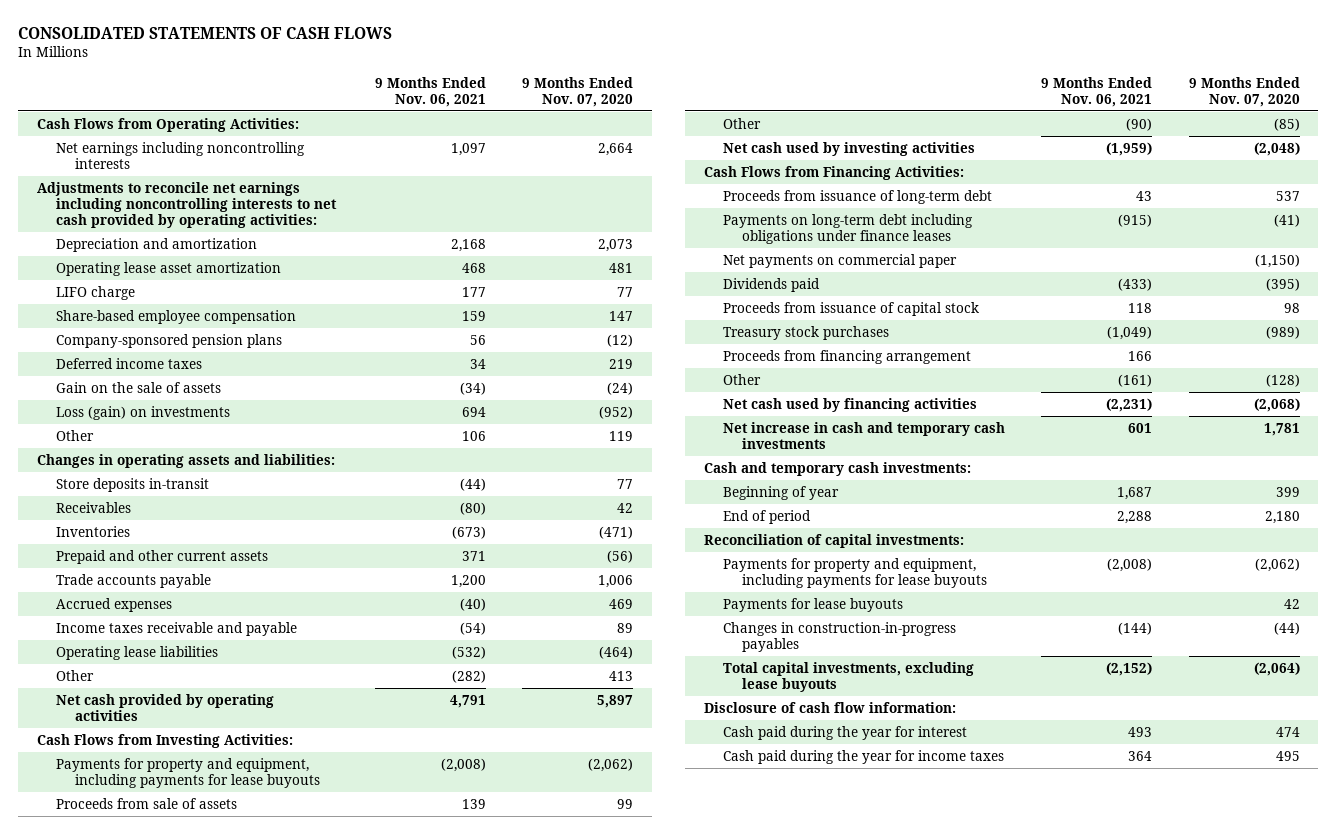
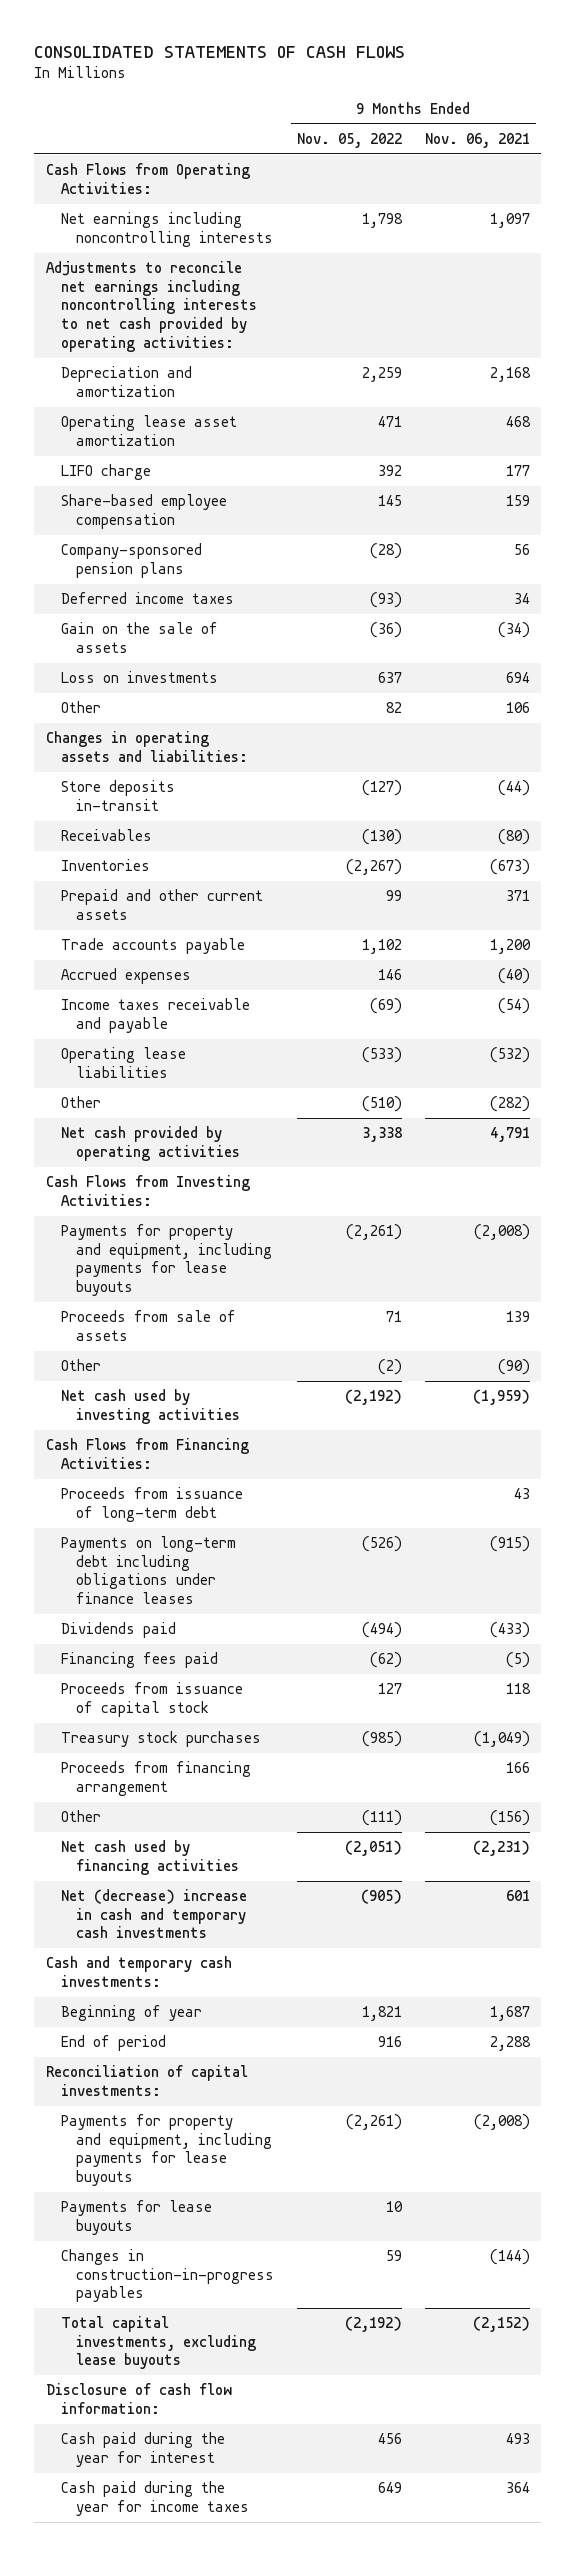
[522,76,634,107] 9 Months Ended Nov. 07, 2020 -> none
none -> [296,132,402,148] Nov. 05, 2022
[55,405,230,420] Loss (gain) on investments -> [60,671,218,684] Loss on investments
[722,253,957,268] Net payments on commercial paper -> none
none -> [60,1652,218,1669] Financing fees paid
[1118,373,1153,387] (161) -> [489,1810,530,1827] (156)
[722,421,1005,450] Net increase in cash and temporary cash investments -> [60,1889,247,1939] Net (decrease) increase in cash and temporary cash investments

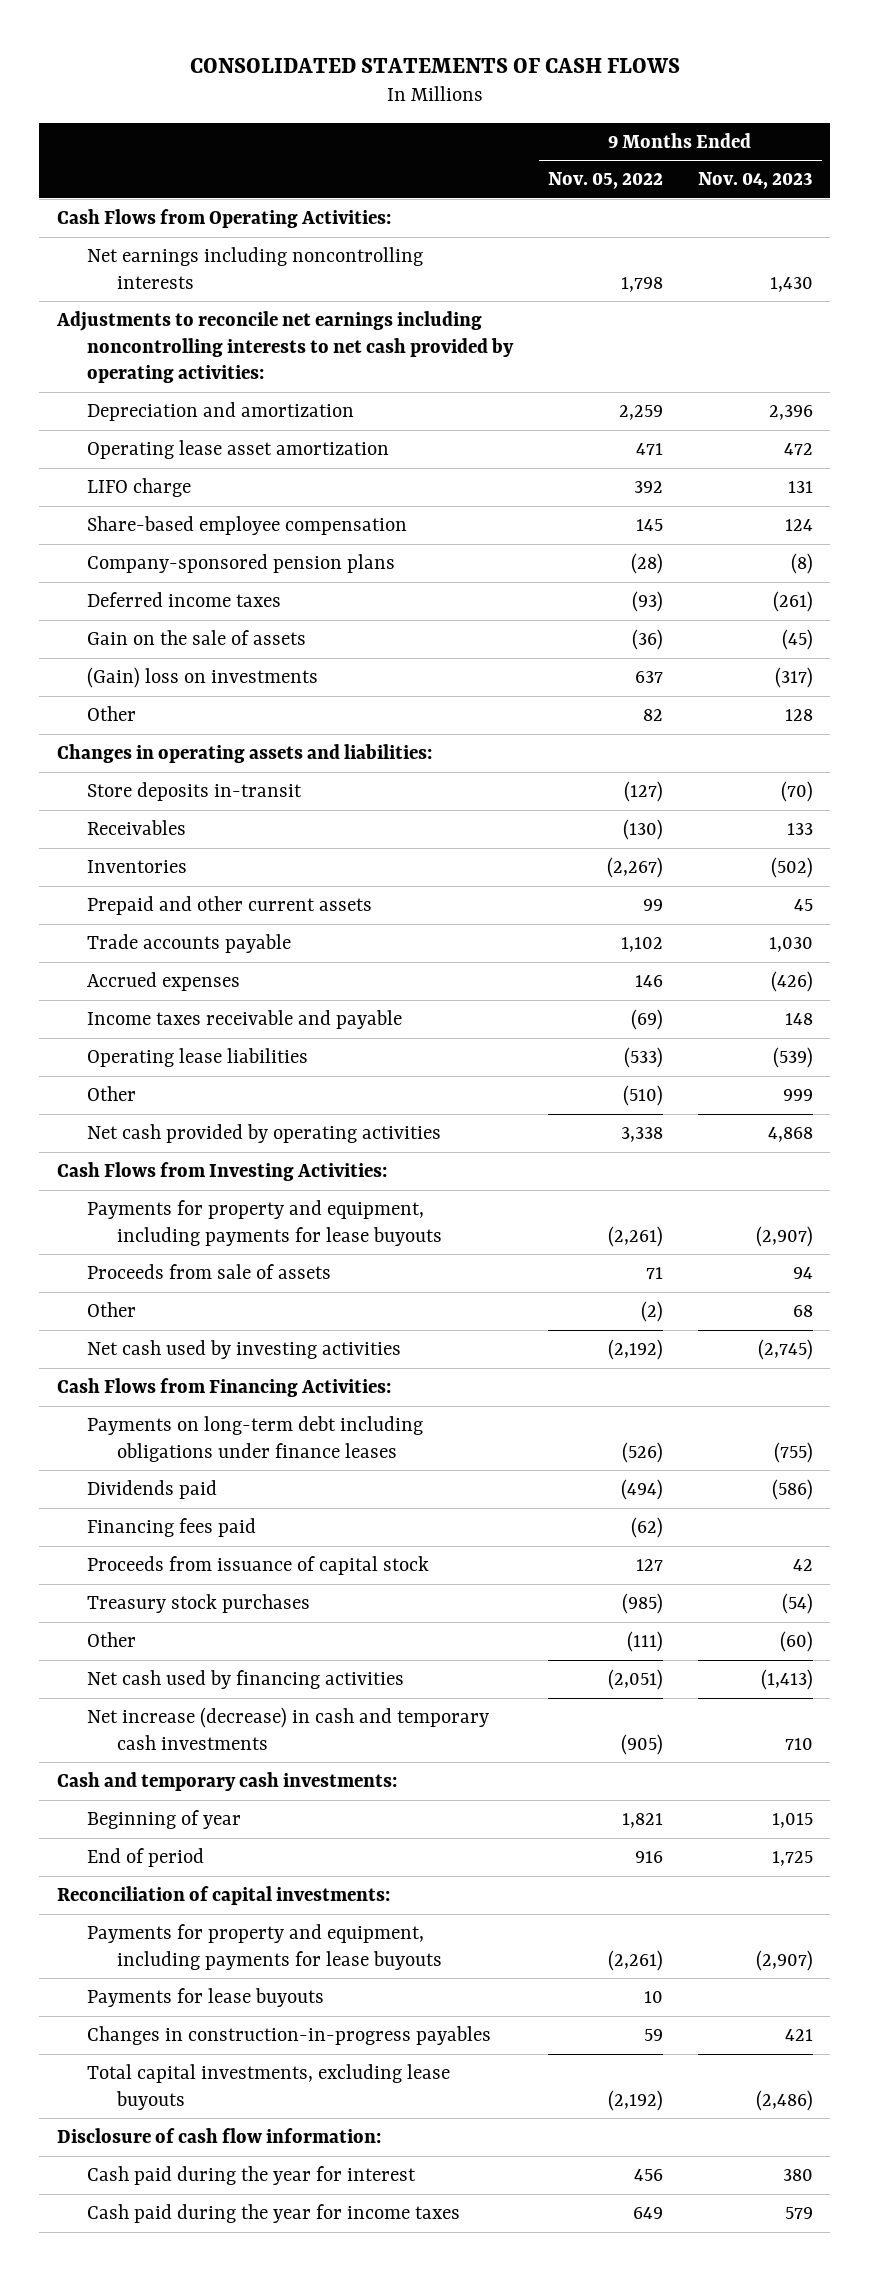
[424,132,530,148] Nov. 06, 2021 -> none
none -> [697,172,813,190] Nov. 04, 2023
[60,671,218,684] Loss on investments -> [86,666,318,688] (Gain) loss on investments
[60,1487,243,1522] Proceeds from issuance of long-term debt -> none
[60,1761,251,1796] Proceeds from financing arrangement -> none
[60,1889,247,1939] Net (decrease) increase in cash and temporary cash investments -> [86,1706,489,1750] Net increase (decrease) in cash and temporary cash investments

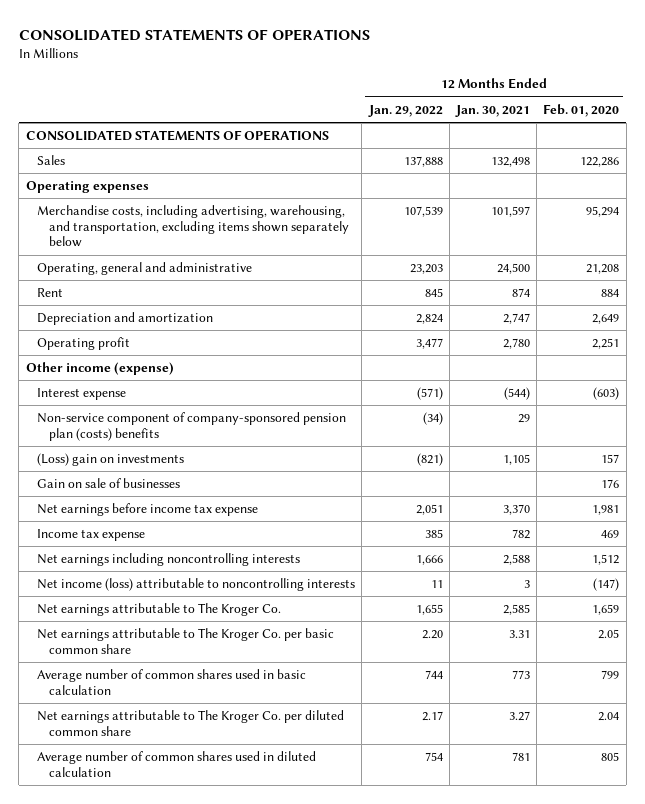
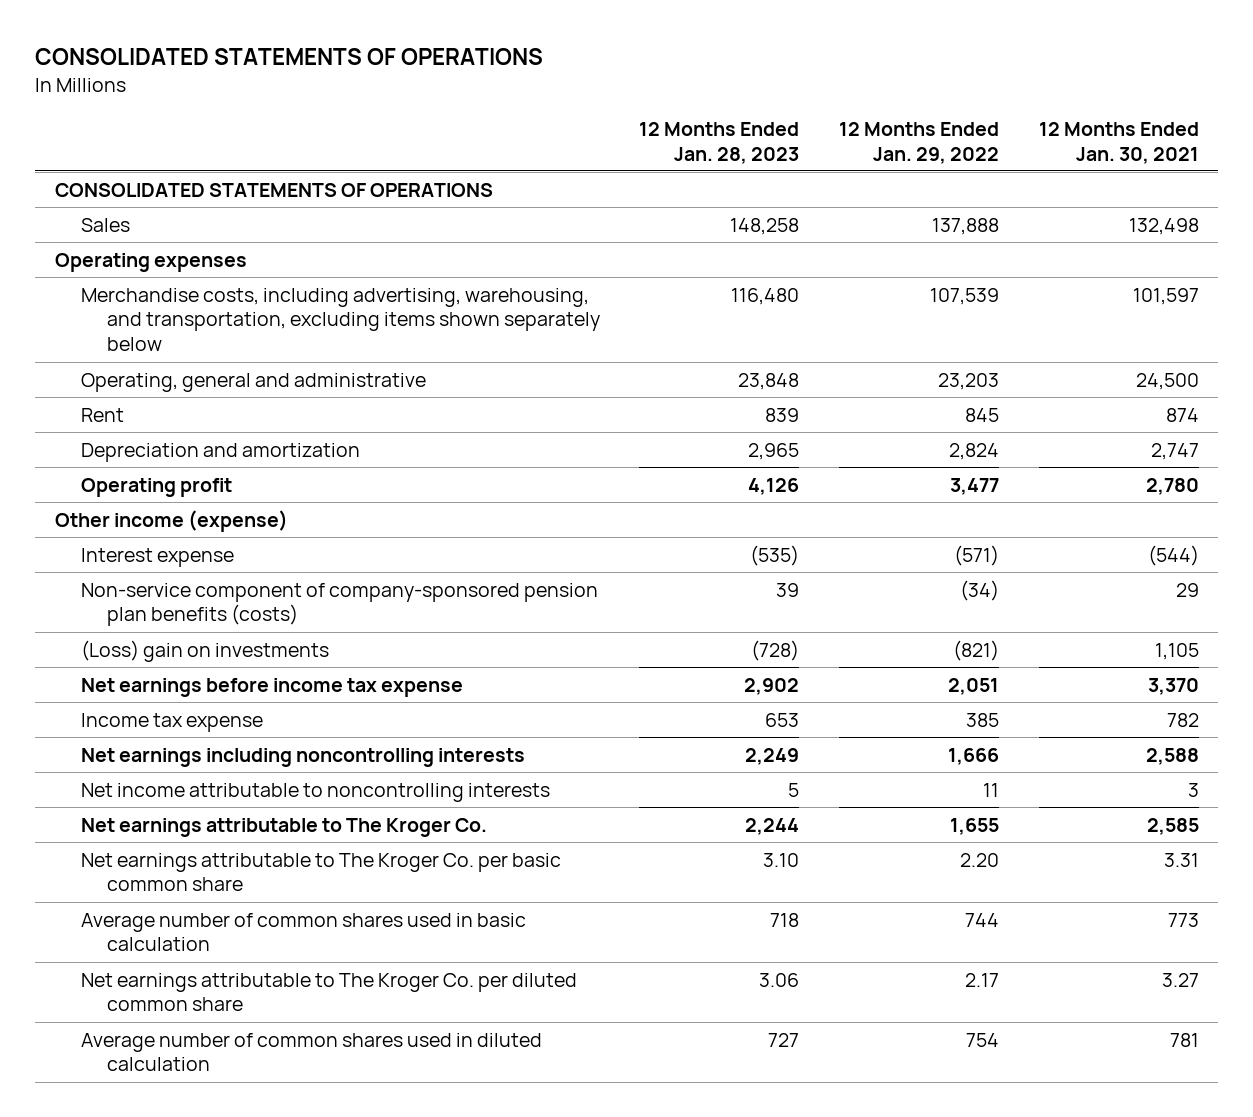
[543,103,620,117] Feb. 01, 2020 -> none
none -> [639,121,800,164] 12 Months Ended Jan. 28, 2023
[37,412,347,441] Non-service component of company-sponsored pension plan (costs) benefits -> [80,582,598,627] Non-service component of company-sponsored pension plan benefits (costs)
[37,478,181,489] Gain on sale of businesses -> none
[37,578,356,592] Net income (loss) attributable to noncontrolling interests -> [80,782,550,802] Net income attributable to noncontrolling interests

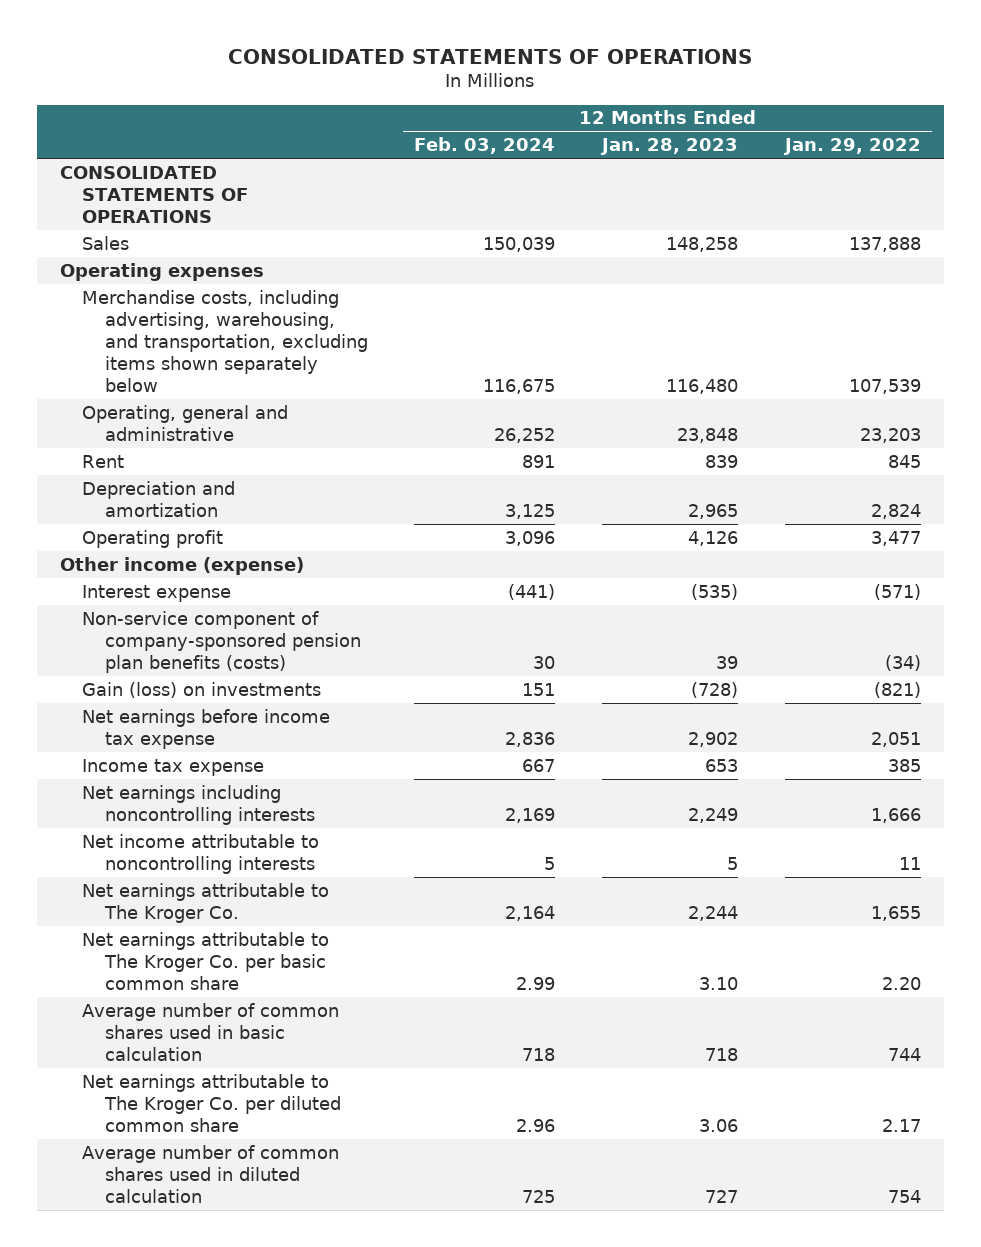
[1038,121,1199,164] 12 Months Ended Jan. 30, 2021 -> none
none -> [414,137,556,155] Feb. 03, 2024
[80,639,329,662] (Loss) gain on investments -> [82,681,322,698] Gain (loss) on investments

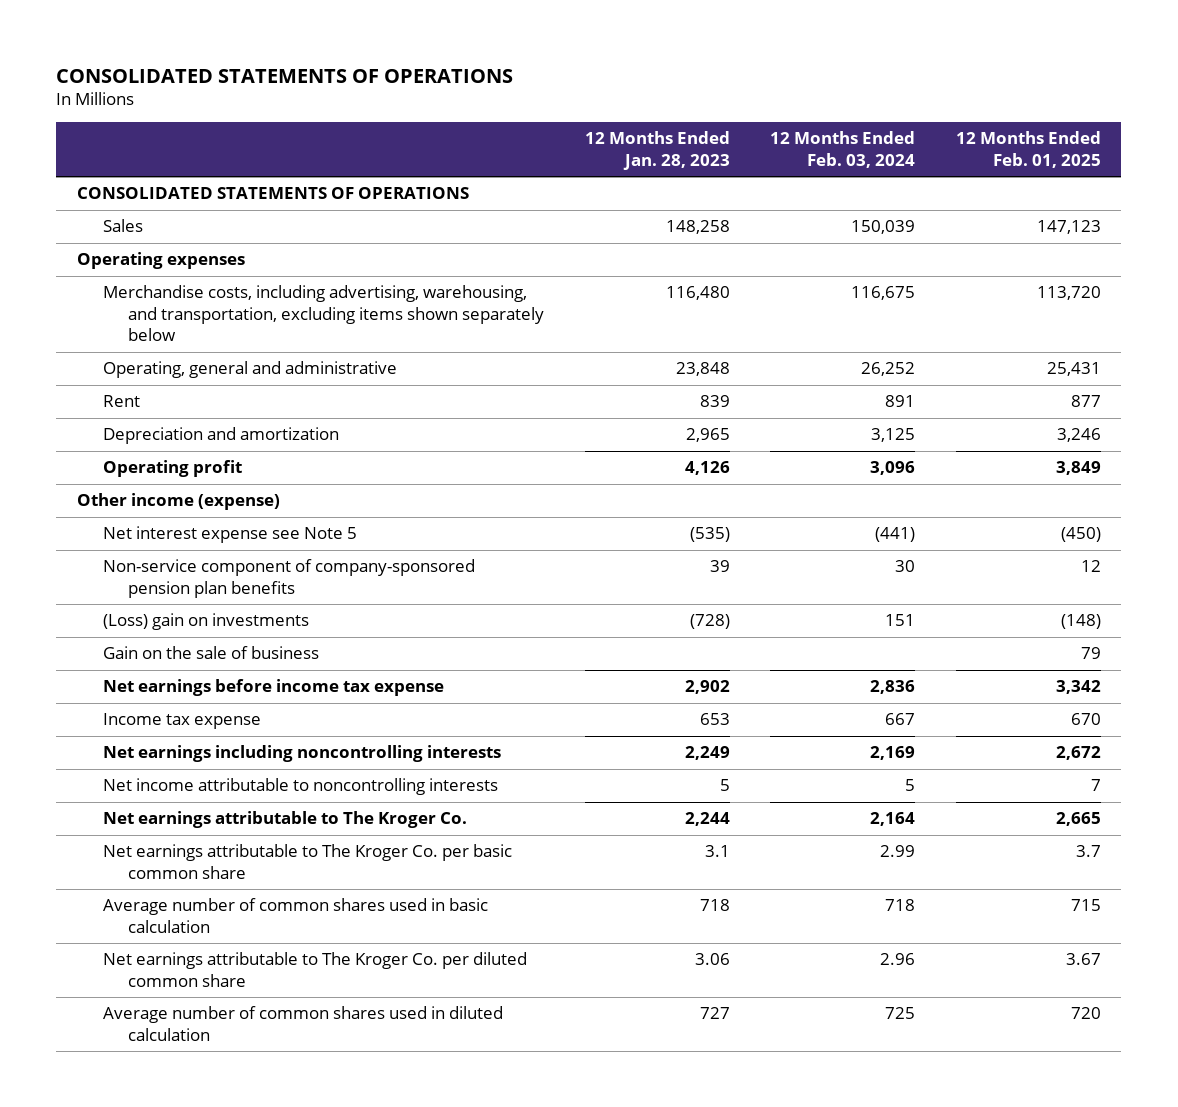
[782,138,921,156] Jan. 29, 2022 -> none
none -> [955,131,1101,168] 12 Months Ended Feb. 01, 2025
[82,584,232,602] Interest expense -> [102,526,357,544] Net interest expense see Note 5
[82,610,361,673] Non-service component of company-sponsored pension plan benefits (costs) -> [102,559,475,598] Non-service component of company-sponsored pension plan benefits
[82,681,322,698] Gain (loss) on investments -> [102,613,309,631] (Loss) gain on investments
none -> [102,646,319,660] Gain on the sale of business
[699,976,739,990] 3.10 -> [704,845,730,858] 3.1

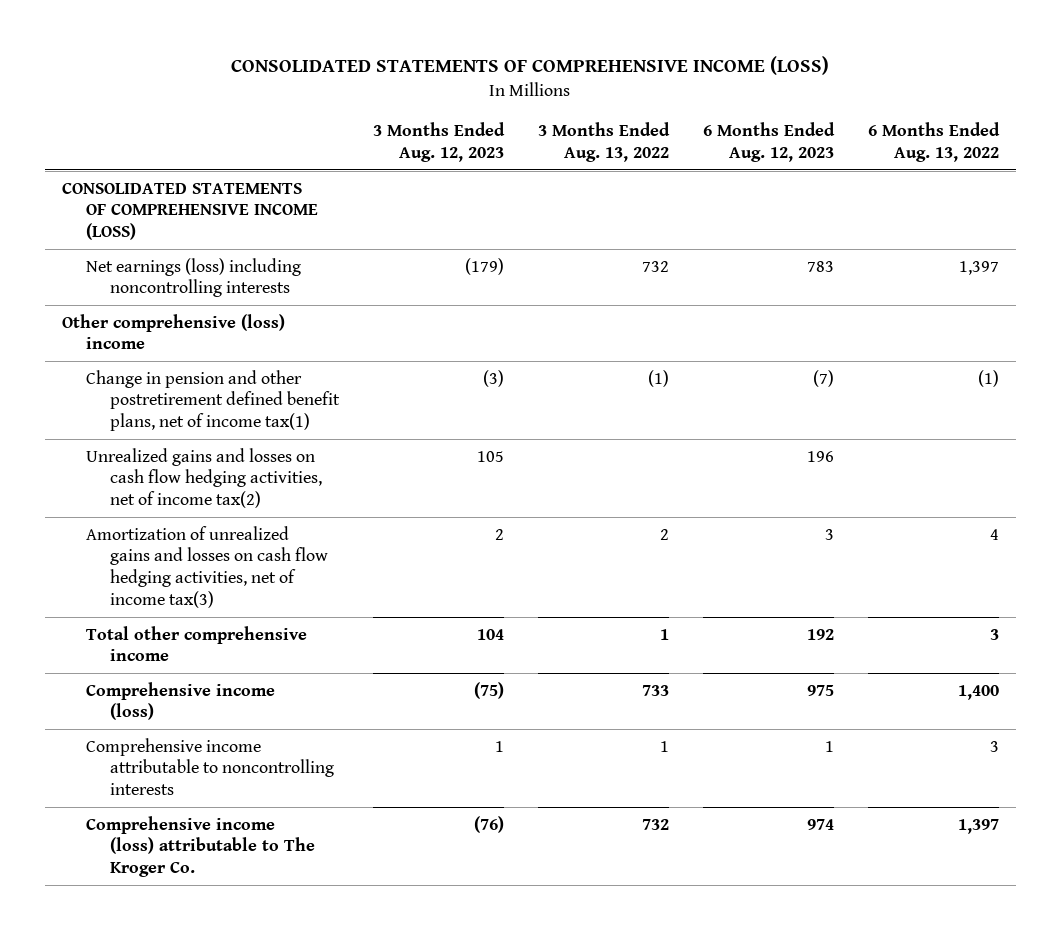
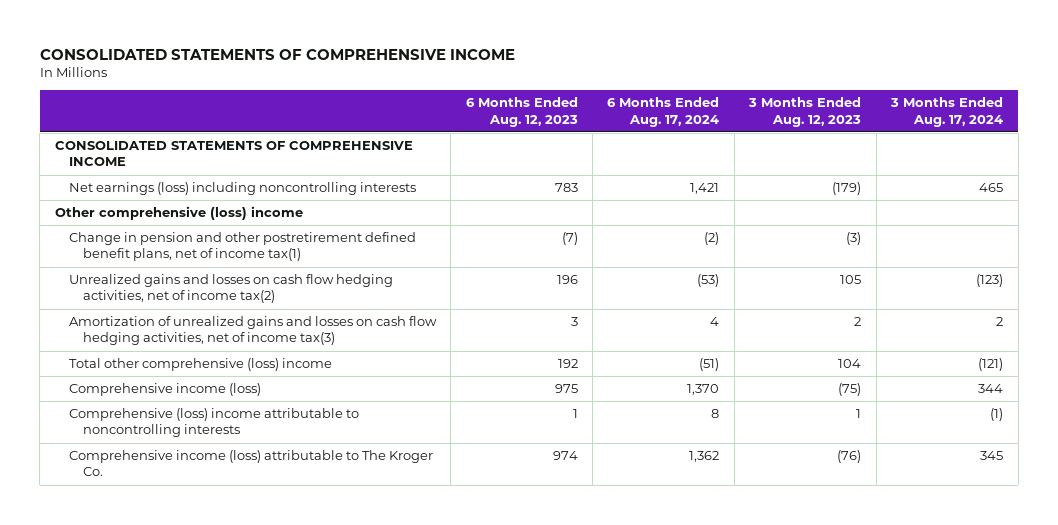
[231,56,830,76] CONSOLIDATED STATEMENTS OF COMPREHENSIVE INCOME (LOSS) -> [39,48,515,60] CONSOLIDATED STATEMENTS OF COMPREHENSIVE INCOME
[538,121,671,162] 3 Months Ended Aug. 13, 2022 -> none
[867,121,1000,162] 6 Months Ended Aug. 13, 2022 -> none
none -> [607,97,720,127] 6 Months Ended Aug. 17, 2024
none -> [890,97,1004,127] 3 Months Ended Aug. 17, 2024
[61,182,319,241] CONSOLIDATED STATEMENTS OF COMPREHENSIVE INCOME (LOSS) -> [54,141,413,167] CONSOLIDATED STATEMENTS OF COMPREHENSIVE INCOME
[86,625,308,662] Total other comprehensive income -> [68,358,332,372] Total other comprehensive (loss) income
[86,737,335,796] Comprehensive income attributable to noncontrolling interests -> [68,408,359,438] Comprehensive (loss) income attributable to noncontrolling interests

